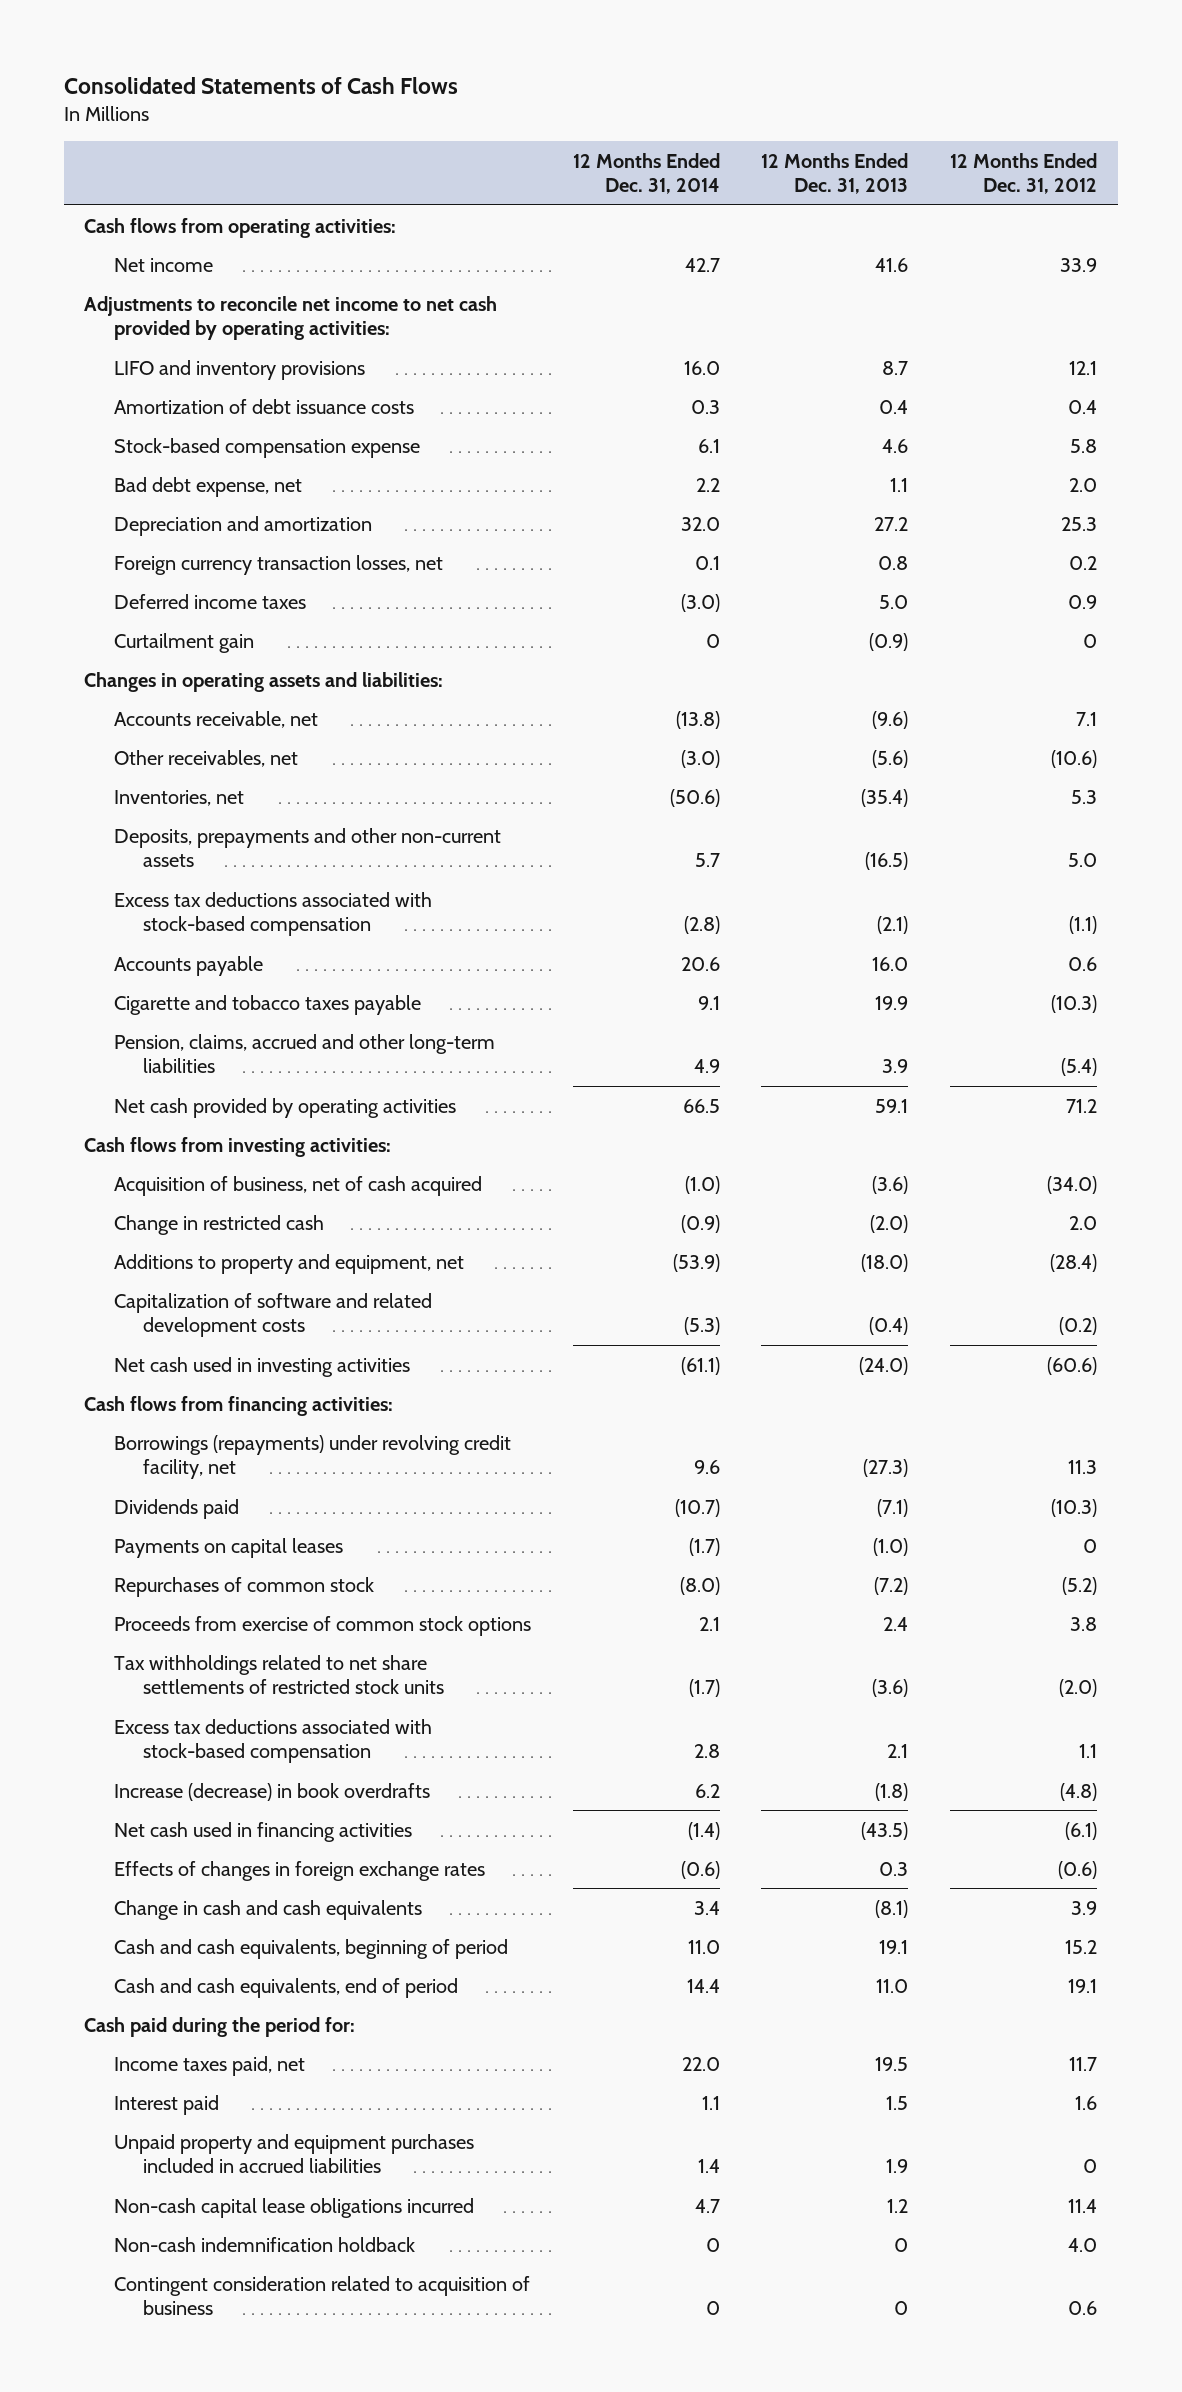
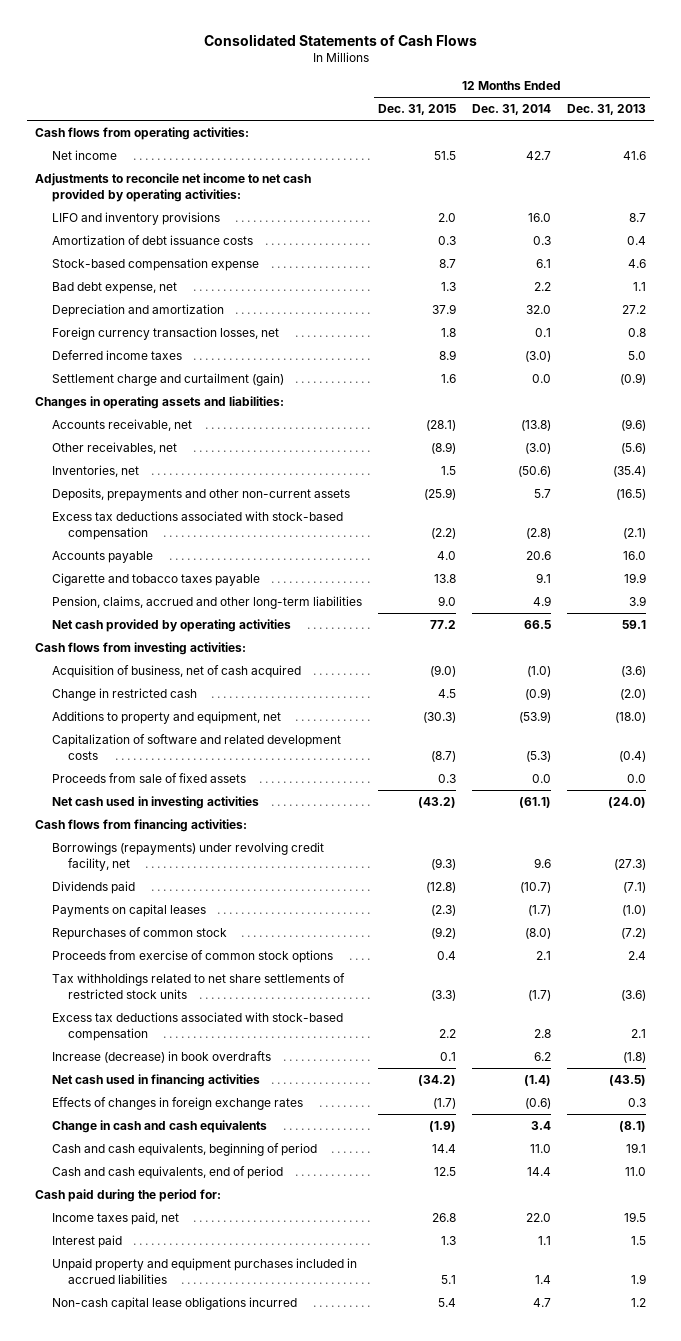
[950,152,1098,195] 12 Months Ended Dec. 31, 2012 -> none
none -> [377,104,456,116] Dec. 31, 2015
[113,632,254,653] Curtailment gain -> [51,372,284,386] Settlement charge and curtailment (gain)
[705,633,720,648] 0 -> [532,373,552,383] 0.0
none -> [51,772,246,783] Proceeds from sale of fixed assets
[113,2236,415,2252] Non-cash indemnification holdback -> none
[113,2275,530,2315] Contingent consideration related to acquisition of business -> none

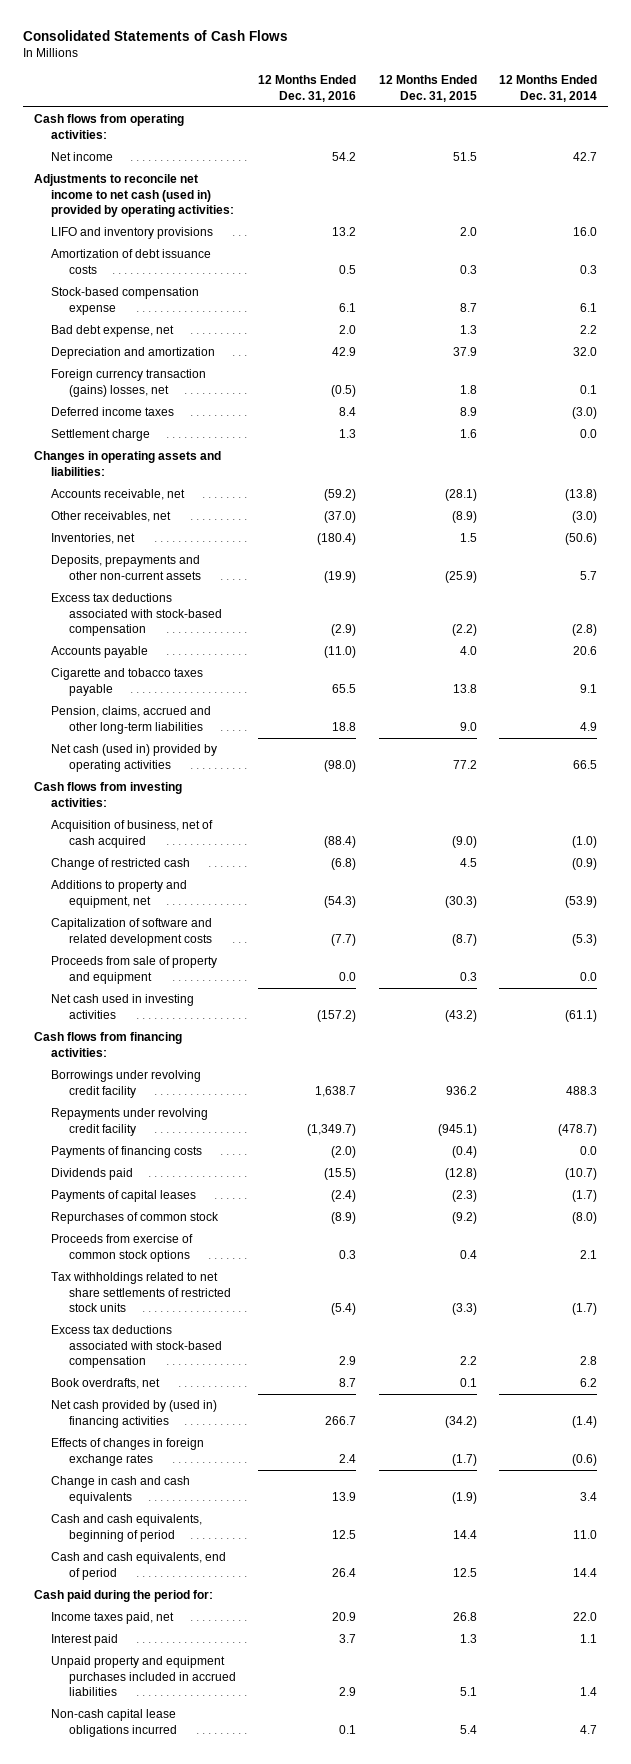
[567,104,647,116] Dec. 31, 2013 -> none
none -> [258,75,357,102] 12 Months Ended Dec. 31, 2016
[35,172,312,202] Adjustments to reconcile net income to net cash provided by operating activities: -> [33,174,235,218] Adjustments to reconcile net income to net cash (used in) provided by operating activities:
[51,326,279,340] Foreign currency transaction losses, net -> [51,369,207,397] Foreign currency transaction (gains) losses, net
[51,372,284,386] Settlement charge and curtailment (gain) -> [51,429,151,442] Settlement charge
[51,618,291,632] Net cash provided by operating activities -> [51,744,218,772] Net cash (used in) provided by operating activities
[51,687,197,701] Change in restricted cash -> [51,858,191,871] Change of restricted cash
[51,772,246,783] Proceeds from sale of fixed assets -> [51,956,218,984] Proceeds from sale of property and equipment
[51,841,324,871] Borrowings (repayments) under revolving credit facility, net -> [51,1070,202,1098] Borrowings under revolving credit facility
[430,857,456,870] (9.3) -> [445,1085,477,1095] 936.2
[534,857,552,868] 9.6 -> [566,1085,598,1095] 488.3
none -> [51,1108,209,1136] Repayments under revolving credit facility
none -> [51,1146,203,1159] Payments of financing costs
[51,903,206,917] Payments on capital leases -> [51,1190,197,1203] Payments of capital leases
[51,1050,271,1063] Increase (decrease) in book overdrafts -> [51,1378,161,1390] Book overdrafts, net
[51,1073,260,1087] Net cash used in financing activities -> [51,1400,218,1428] Net cash provided by (used in) financing activities

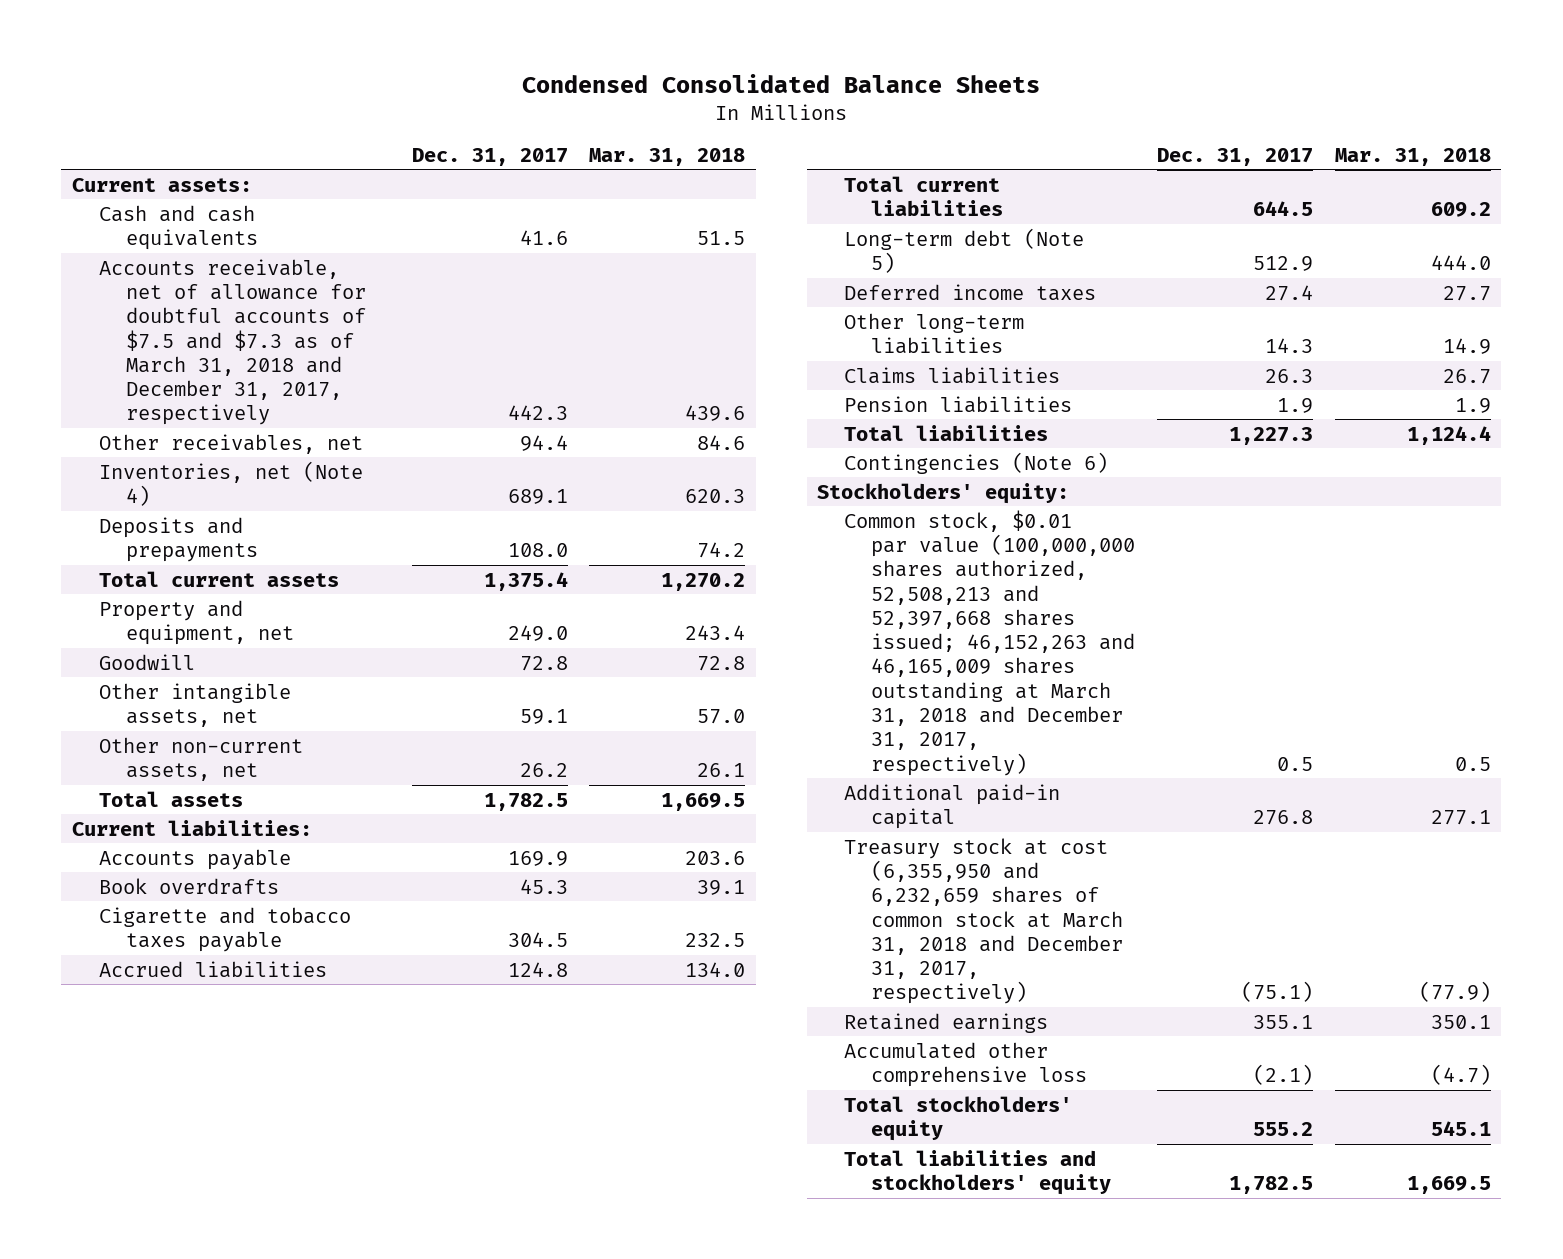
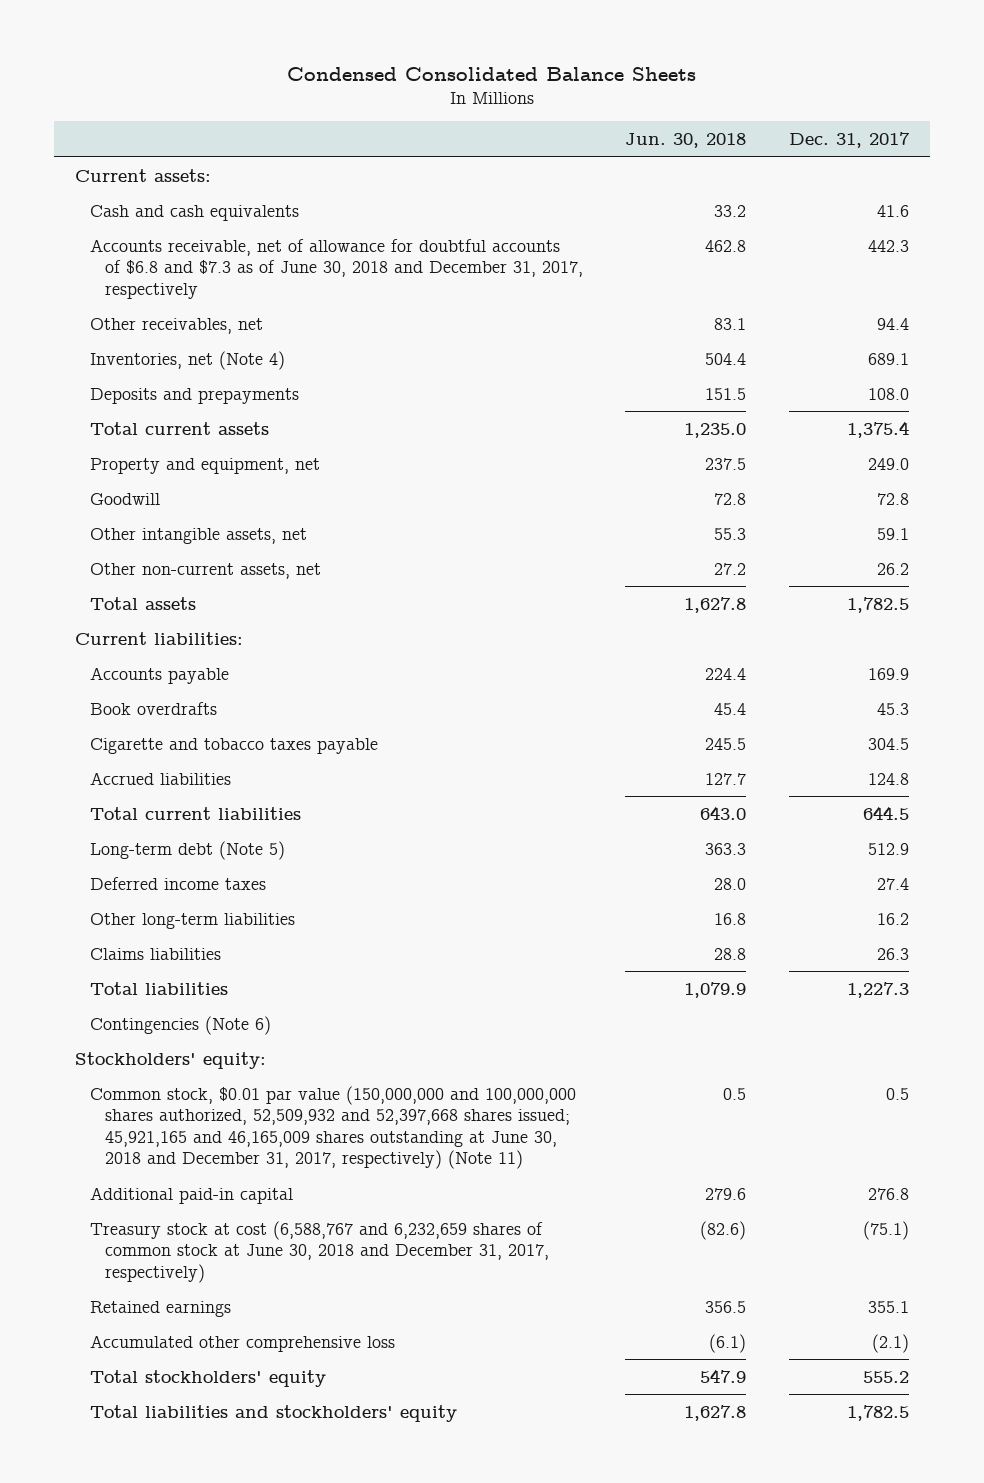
[589,147,746,166] Mar. 31, 2018 -> none
none -> [625,133,747,149] Jun. 30, 2018
[99,258,367,426] Accounts receivable, net of allowance for doubtful accounts of $7.5 and $7.3 as of March 31, 2018 and December 31, 2017, respectively -> [89,238,583,299] Accounts receivable, net of allowance for doubtful accounts of $6.8 and $7.3 as of June 30, 2018 and December 31, 2017, respectively
[1265,337,1314,353] 14.3 -> [876,912,909,925] 16.2
[844,395,1073,413] Pension liabilities -> none
[844,509,1136,776] Common stock, $0.01 par value (100,000,000 shares authorized, 52,508,213 and 52,397,668 shares issued; 46,152,263 and 46,165,009 shares outstanding at March 31, 2018 and December 31, 2017, respectively) -> [89,1085,576,1169] Common stock, $0.01 par value (150,000,000 and 100,000,000 shares authorized, 52,509,932 and 52,397,668 shares issued; 45,921,165 and 46,165,009 shares outstanding at June 30, 2018 and December 31, 2017, respectively) (Note 11)
[844,837,1124,1005] Treasury stock at cost (6,355,950 and 6,232,659 shares of common stock at March 31, 2018 and December 31, 2017, respectively) -> [89,1220,549,1283] Treasury stock at cost (6,588,767 and 6,232,659 shares of common stock at June 30, 2018 and December 31, 2017, respectively)

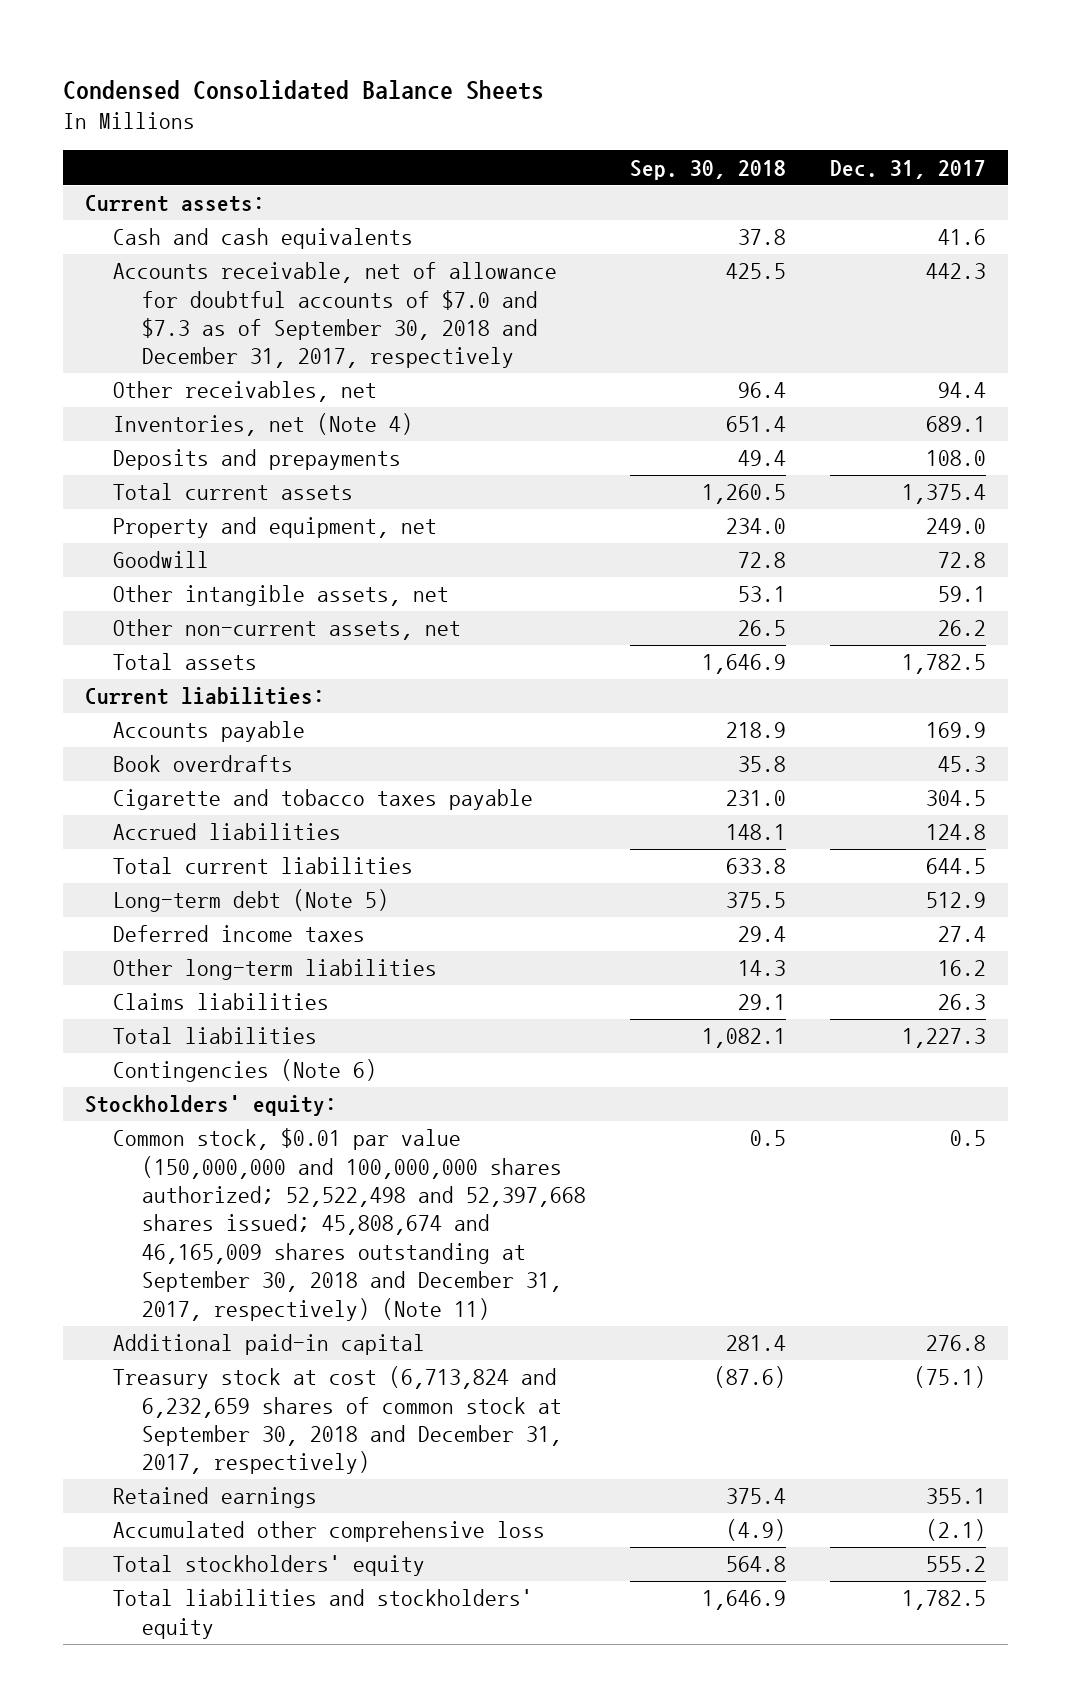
[625,133,747,149] Jun. 30, 2018 -> none
none -> [629,159,786,180] Sep. 30, 2018
[89,238,583,299] Accounts receivable, net of allowance for doubtful accounts of $6.8 and $7.3 as of June 30, 2018 and December 31, 2017, respectively -> [113,262,558,369] Accounts receivable, net of allowance for doubtful accounts of $7.0 and $7.3 as of September 30, 2018 and December 31, 2017, respectively
[89,1085,576,1169] Common stock, $0.01 par value (150,000,000 and 100,000,000 shares authorized, 52,509,932 and 52,397,668 shares issued; 45,921,165 and 46,165,009 shares outstanding at June 30, 2018 and December 31, 2017, respectively) (Note 11) -> [113,1128,586,1321] Common stock, $0.01 par value (150,000,000 and 100,000,000 shares authorized; 52,522,498 and 52,397,668 shares issued; 45,808,674 and 46,165,009 shares outstanding at September 30, 2018 and December 31, 2017, respectively) (Note 11)
[89,1220,549,1283] Treasury stock at cost (6,588,767 and 6,232,659 shares of common stock at June 30, 2018 and December 31, 2017, respectively) -> [113,1366,562,1475] Treasury stock at cost (6,713,824 and 6,232,659 shares of common stock at September 30, 2018 and December 31, 2017, respectively)

